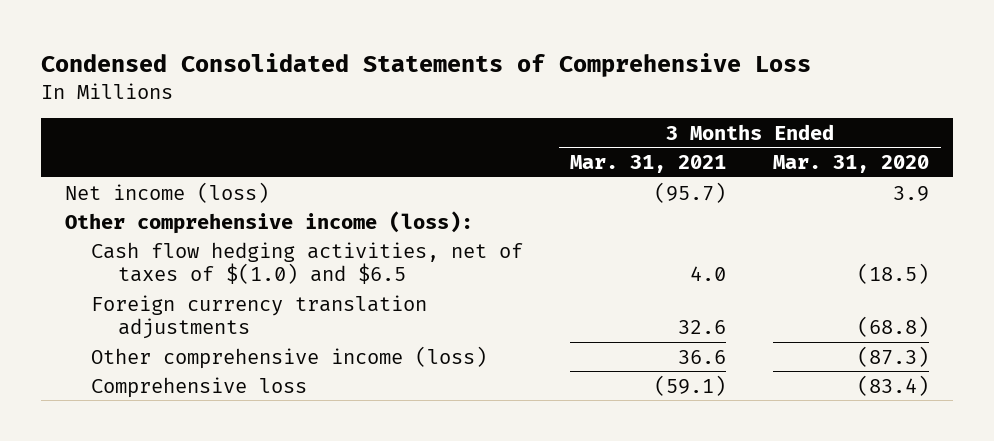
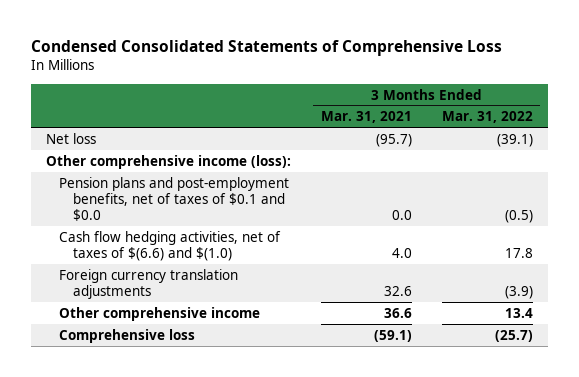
[773,154,930,173] Mar. 31, 2020 -> none
none -> [441,111,533,124] Mar. 31, 2022
[64,181,269,203] Net income (loss) -> [45,132,96,144] Net loss
none -> [59,176,290,221] Pension plans and post-employment benefits, net of taxes of $0.1 and $0.0
[91,241,524,285] Cash flow hedging activities, net of taxes of $(1.0) and $6.5 -> [59,230,282,261] Cash flow hedging activities, net of taxes of $(6.6) and $(1.0)
[91,345,488,369] Other comprehensive income (loss) -> [59,306,261,321] Other comprehensive income

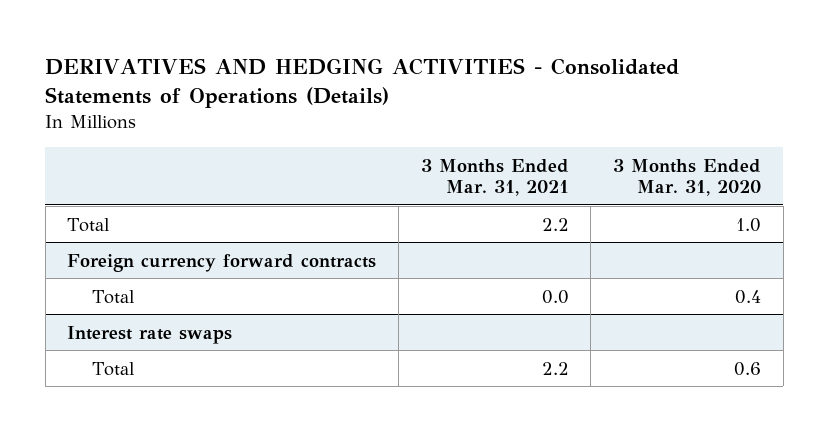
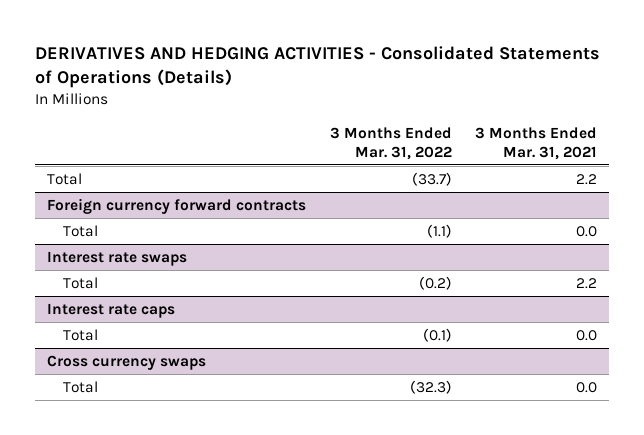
[612,158,761,197] 3 Months Ended Mar. 31, 2020 -> none
none -> [329,126,452,160] 3 Months Ended Mar. 31, 2022
none -> [47,303,176,319] Interest rate caps
none -> [63,329,99,342] Total
none -> [47,355,207,371] Cross currency swaps
none -> [63,381,99,394] Total

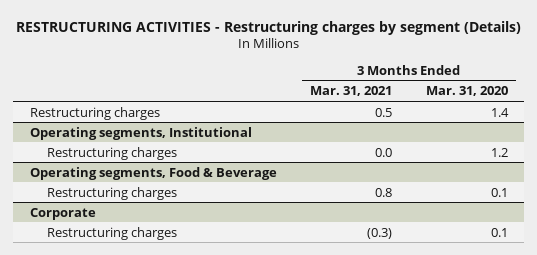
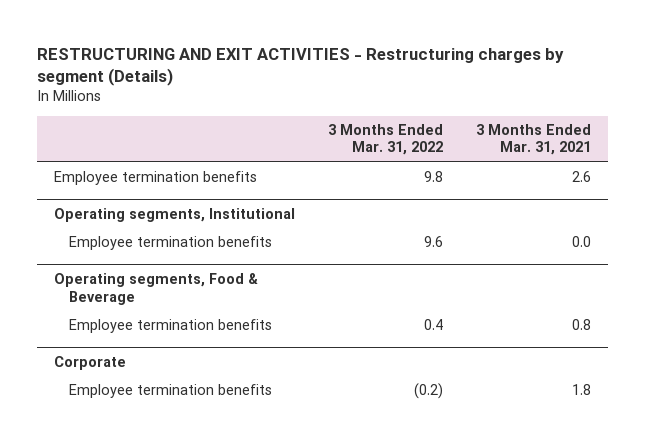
[15,20,521,35] RESTRUCTURING ACTIVITIES - Restructuring charges by segment (Details) -> [37,47,565,86] RESTRUCTURING AND EXIT ACTIVITIES - Restructuring charges by segment (Details)
[425,86,508,97] Mar. 31, 2020 -> none
none -> [328,123,444,156] 3 Months Ended Mar. 31, 2022
[29,106,160,120] Restructuring charges -> none
none -> [53,171,257,186] Employee termination benefits
[46,146,177,160] Restructuring charges -> [69,236,273,251] Employee termination benefits
[46,186,177,200] Restructuring charges -> [69,319,273,334] Employee termination benefits
[46,226,177,240] Restructuring charges -> none
none -> [69,384,273,399] Employee termination benefits

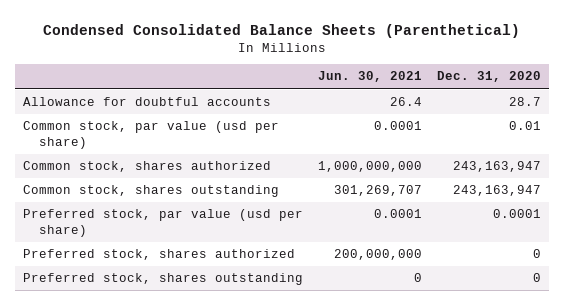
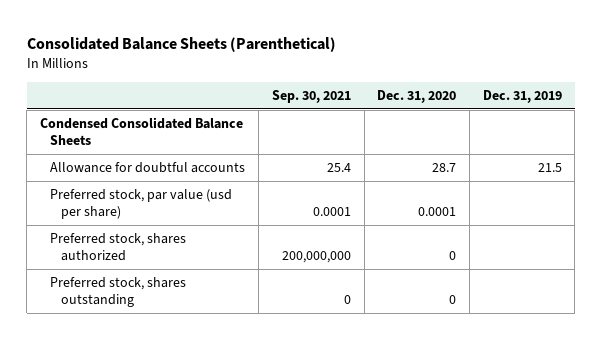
[43,23,521,38] Condensed Consolidated Balance Sheets (Parenthetical) -> [26,36,336,52] Consolidated Balance Sheets (Parenthetical)
[318,71,423,83] Jun. 30, 2021 -> none
none -> [271,89,351,103] Sep. 30, 2021
none -> [482,89,562,103] Dec. 31, 2019
none -> [39,117,243,146] Condensed Consolidated Balance Sheets
[22,121,279,149] Common stock, par value (usd per share) -> none
[22,161,271,173] Common stock, shares authorized -> none
[22,185,279,198] Common stock, shares outstanding -> none

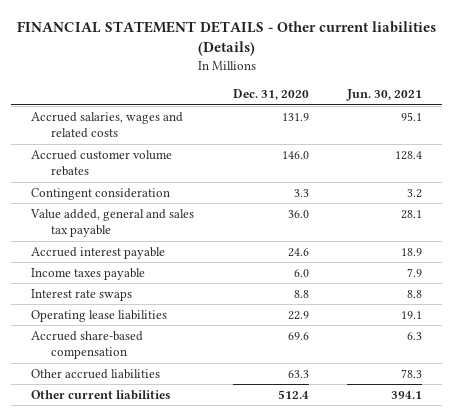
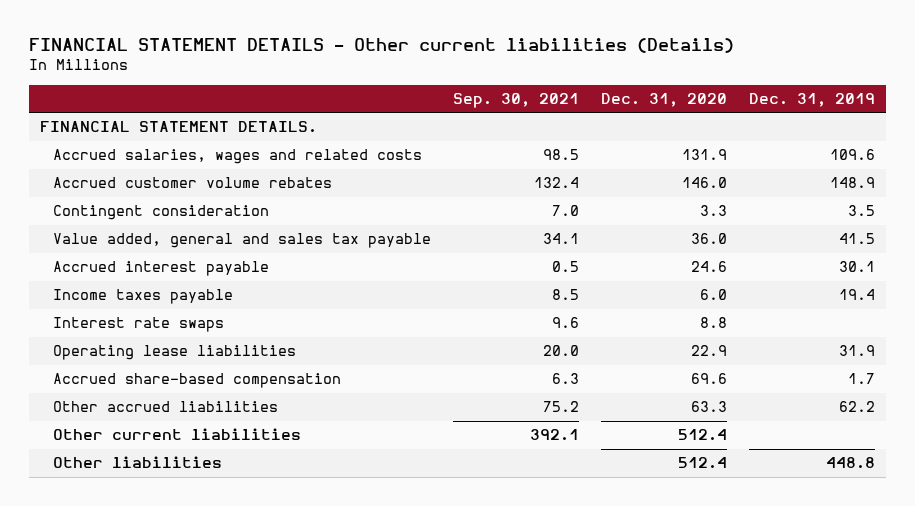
[346,89,423,102] Jun. 30, 2021 -> none
none -> [452,92,579,108] Sep. 30, 2021
none -> [748,92,875,107] Dec. 31, 2019
none -> [39,121,317,134] FINANCIAL STATEMENT DETAILS.
none -> [52,456,222,469] Other liabilities

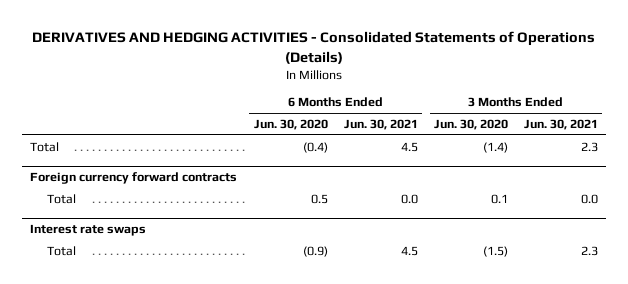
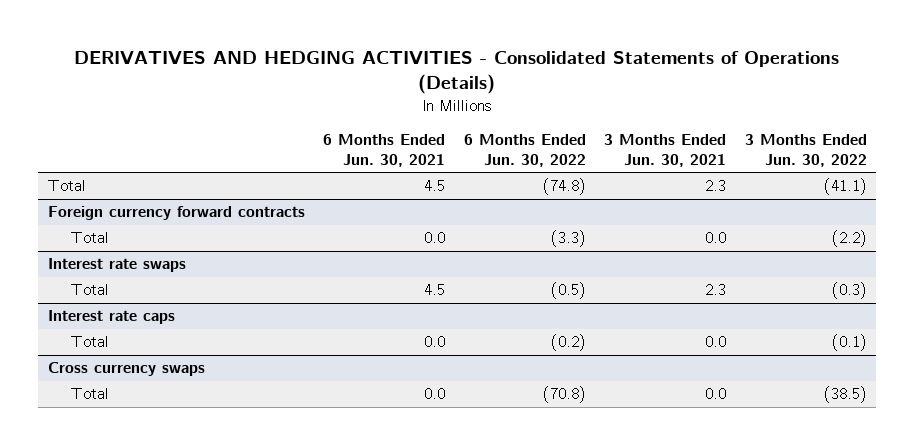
[253,118,328,130] Jun. 30, 2020 -> none
[433,118,508,130] Jun. 30, 2020 -> none
none -> [463,134,586,168] 6 Months Ended Jun. 30, 2022
none -> [744,134,867,168] 3 Months Ended Jun. 30, 2022
none -> [47,310,175,325] Interest rate caps
none -> [70,336,109,348] Total
none -> [47,362,205,377] Cross currency swaps
none -> [70,388,109,400] Total

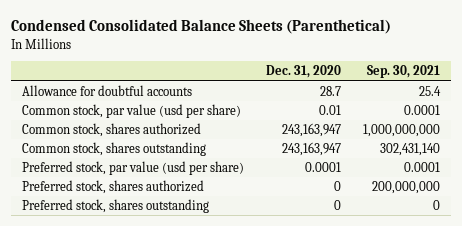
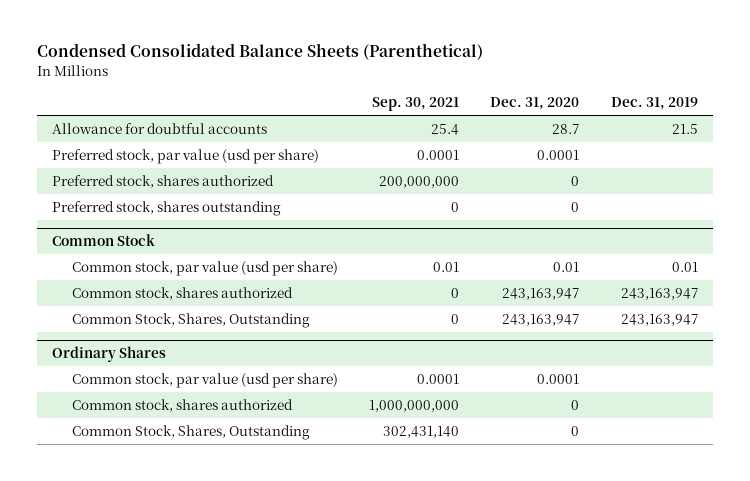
none -> [610,97,698,111] Dec. 31, 2019
[21,104,241,119] Common stock, par value (usd per share) -> none
[21,123,201,138] Common stock, shares authorized -> none
[21,142,206,157] Common stock, shares outstanding -> none
none -> [52,234,156,247] Common Stock
none -> [71,260,338,276] Common stock, par value (usd per share)
none -> [71,286,293,300] Common stock, shares authorized
none -> [71,312,310,328] Common Stock, Shares, Outstanding
none -> [52,346,167,363] Ordinary Shares
none -> [71,372,338,388] Common stock, par value (usd per share)
none -> [71,398,293,412] Common stock, shares authorized
none -> [71,424,310,440] Common Stock, Shares, Outstanding

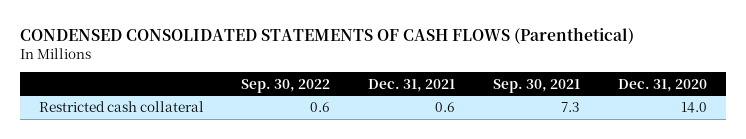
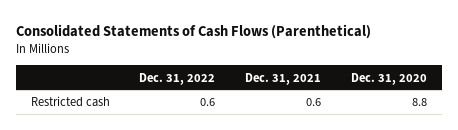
[19,26,634,44] CONDENSED CONSOLIDATED STATEMENTS OF CASH FLOWS (Parenthetical) -> [15,23,371,39] Consolidated Statements of Cash Flows (Parenthetical)
[241,78,331,93] Sep. 30, 2022 -> none
[493,78,581,93] Sep. 30, 2021 -> none
none -> [139,72,216,85] Dec. 31, 2022
[38,101,204,113] Restricted cash collateral -> [30,96,110,108] Restricted cash
[680,102,707,114] 14.0 -> [412,98,428,107] 8.8

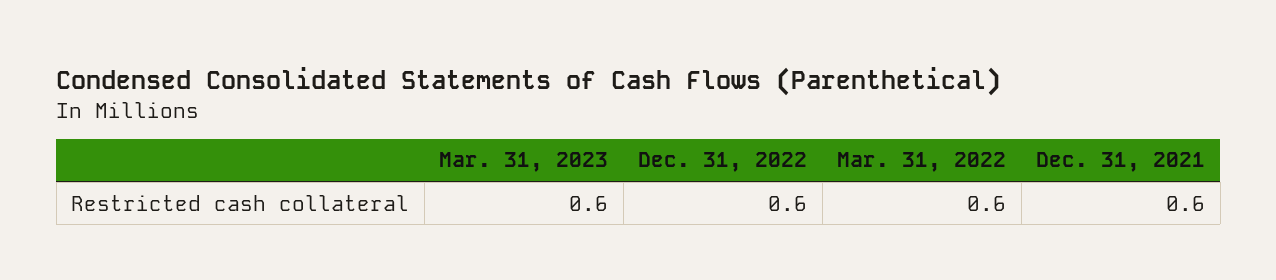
[15,23,371,39] Consolidated Statements of Cash Flows (Parenthetical) -> [56,67,1002,97] Condensed Consolidated Statements of Cash Flows (Parenthetical)
[351,72,428,85] Dec. 31, 2020 -> none
none -> [439,152,609,173] Mar. 31, 2023
none -> [837,152,1007,173] Mar. 31, 2022
[30,96,110,108] Restricted cash -> [71,194,410,211] Restricted cash collateral

